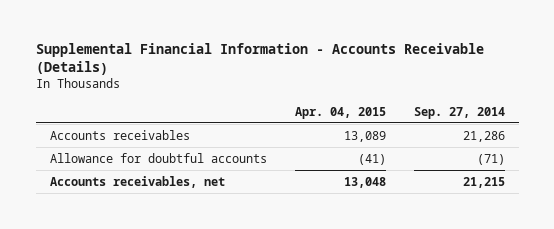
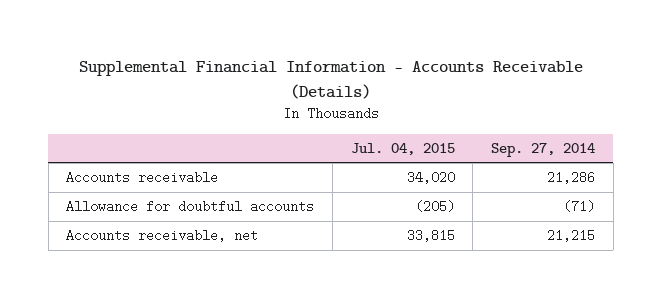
[294,106,386,119] Apr. 04, 2015 -> none
none -> [350,142,455,155] Jul. 04, 2015
[49,129,190,140] Accounts receivables -> [66,171,219,185] Accounts receivable
[49,175,225,188] Accounts receivables, net -> [66,229,259,243] Accounts receivable, net

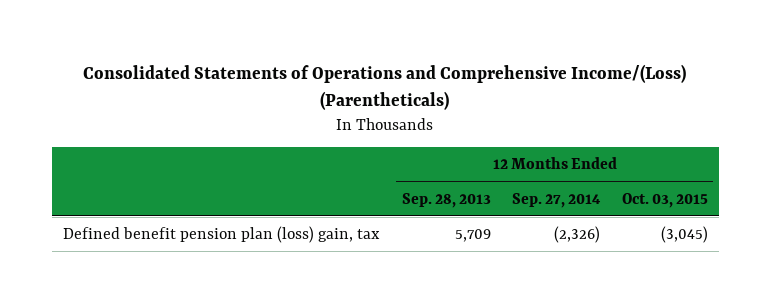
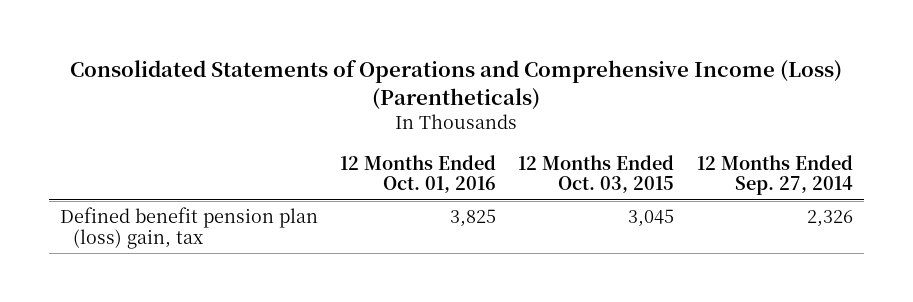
[83,64,687,111] Consolidated Statements of Operations and Comprehensive Income/(Loss) (Parentheticals) -> [70,59,843,110] Consolidated Statements of Operations and Comprehensive Income (Loss) (Parentheticals)
[401,192,491,208] Sep. 28, 2013 -> none
none -> [340,154,497,194] 12 Months Ended Oct. 01, 2016
[554,226,601,244] (2,326) -> [806,210,853,228] 2,326
[660,226,708,244] (3,045) -> [628,209,675,228] 3,045

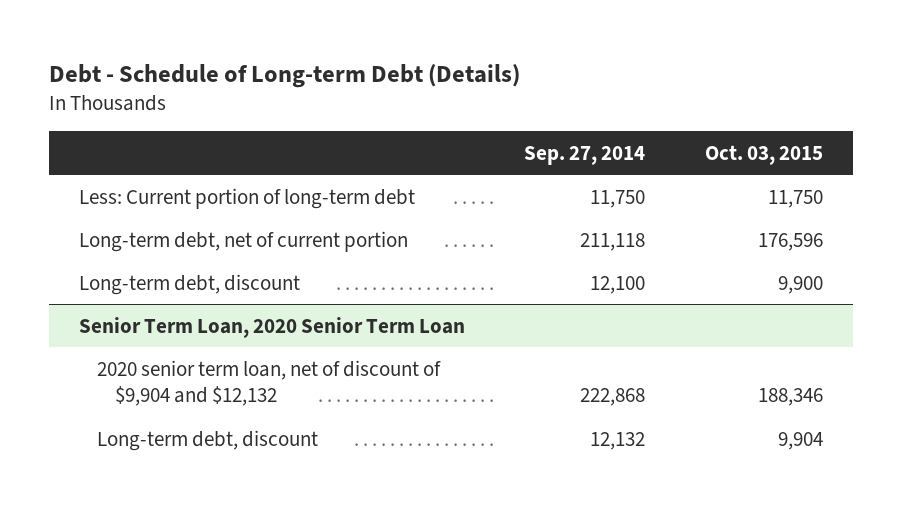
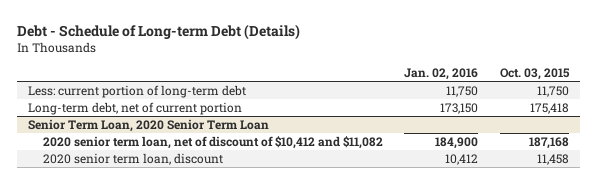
[524,145,646,165] Sep. 27, 2014 -> none
none -> [404,67,479,80] Jan. 02, 2016
[78,273,300,295] Long-term debt, discount -> none
[78,187,415,209] Less: Current portion of long-term debt -> [28,84,247,98] Less: current portion of long-term debt
[757,232,823,251] 176,596 -> [529,102,569,114] 175,418
[97,359,442,407] 2020 senior term loan, net of discount of $9,904 and $12,132 -> [42,135,383,149] 2020 senior term loan, net of discount of $10,412 and $11,082
[757,388,823,407] 188,346 -> [528,136,569,149] 187,168
[97,429,319,451] Long-term debt, discount -> [42,152,223,165] 2020 senior term loan, discount
[777,431,823,450] 9,904 -> [536,153,569,165] 11,458

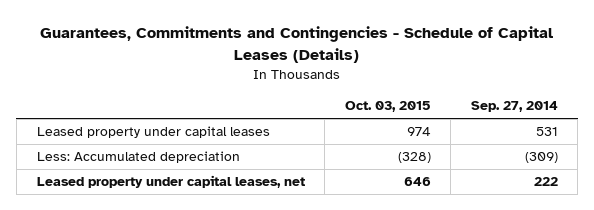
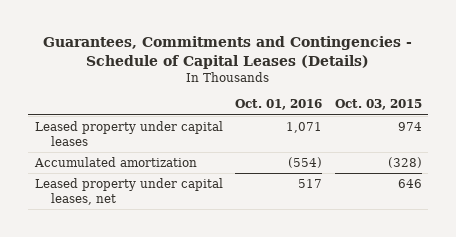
[470,101,558,113] Sep. 27, 2014 -> none
none -> [235,99,323,111] Oct. 01, 2016
[36,151,240,164] Less: Accumulated depreciation -> [33,156,197,167] Accumulated amortization

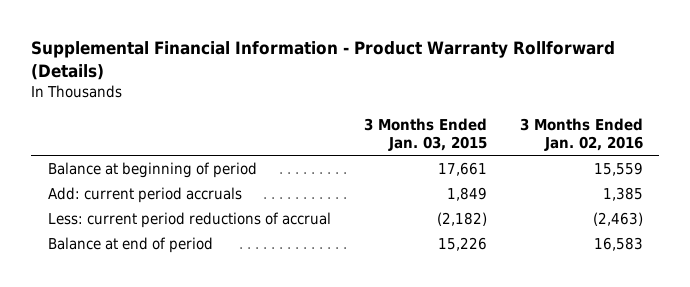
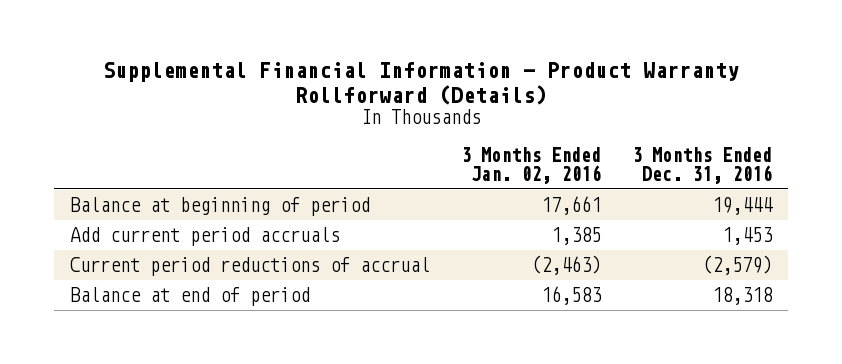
[363,118,487,152] 3 Months Ended Jan. 03, 2015 -> none
none -> [632,146,773,184] 3 Months Ended Dec. 31, 2016
[593,161,643,176] 15,559 -> [540,196,601,216] 17,661
[47,186,242,203] Add: current period accruals -> [69,227,340,247] Add current period accruals
[47,211,331,228] Less: current period reductions of accrual -> [69,257,430,277] Current period reductions of accrual

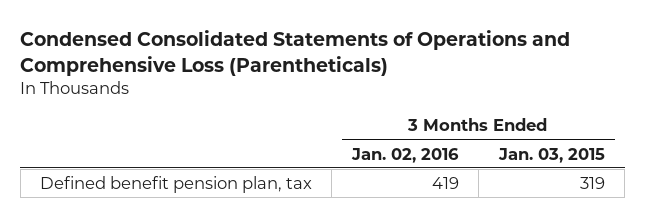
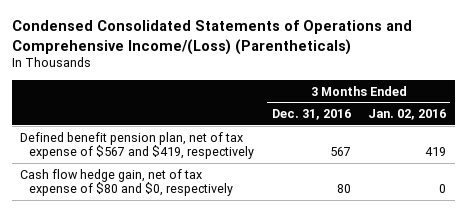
[20,30,571,76] Condensed Consolidated Statements of Operations and Comprehensive Loss (Parentheticals) -> [11,20,412,55] Condensed Consolidated Statements of Operations and Comprehensive Income/(Loss) (Parentheticals)
[497,147,605,163] Jan. 03, 2015 -> none
none -> [271,108,351,120] Dec. 31, 2016
[40,176,313,194] Defined benefit pension plan, tax -> [20,131,255,160] Defined benefit pension plan, net of tax expense of $567 and $419, respectively
none -> [20,168,234,197] Cash flow hedge gain, net of tax expense of $80 and $0, respectively

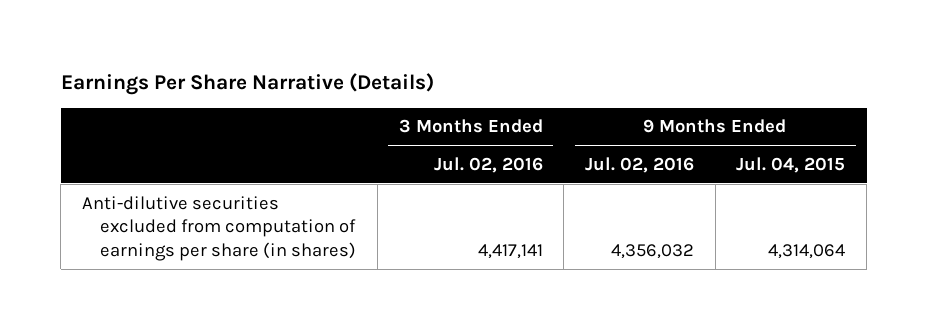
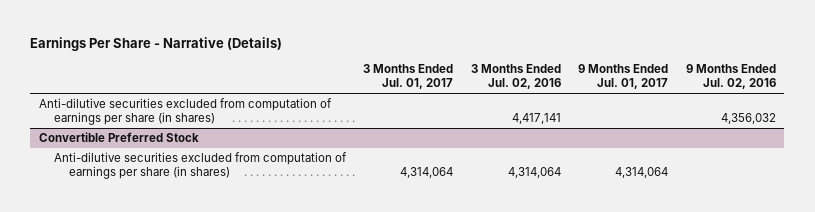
[60,73,434,96] Earnings Per Share Narrative (Details) -> [30,36,283,51] Earnings Per Share - Narrative (Details)
[736,156,846,173] Jul. 04, 2015 -> none
none -> [363,64,454,90] 3 Months Ended Jul. 01, 2017
none -> [578,64,669,90] 9 Months Ended Jul. 01, 2017
none -> [39,132,200,143] Convertible Preferred Stock
none -> [53,152,347,179] Anti-dilutive securities excluded from computation of earnings per share (in shares)

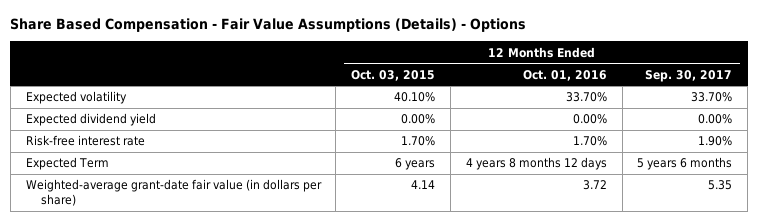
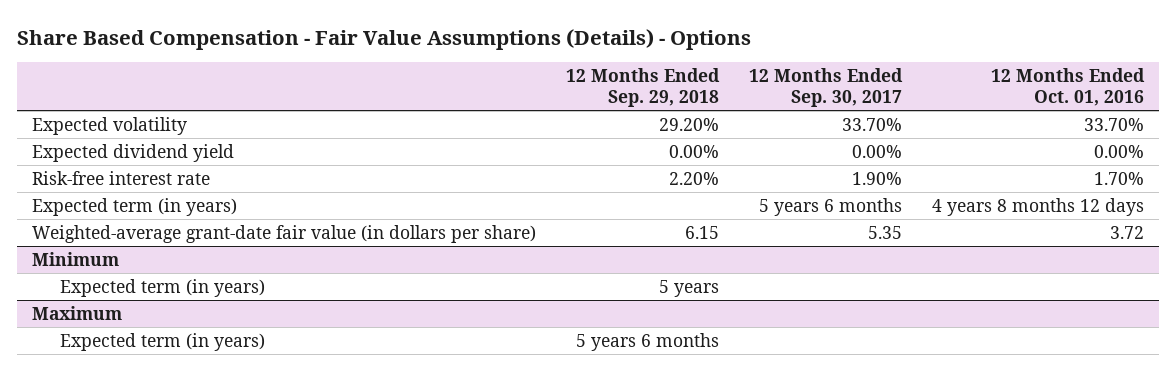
[351,69,436,81] Oct. 03, 2015 -> none
none -> [565,68,720,107] 12 Months Ended Sep. 29, 2018
[25,157,109,171] Expected Term -> [32,197,238,216] Expected term (in years)
none -> [32,251,120,266] Minimum
none -> [59,278,265,297] Expected term (in years)
none -> [32,305,123,320] Maximum
none -> [59,332,265,351] Expected term (in years)

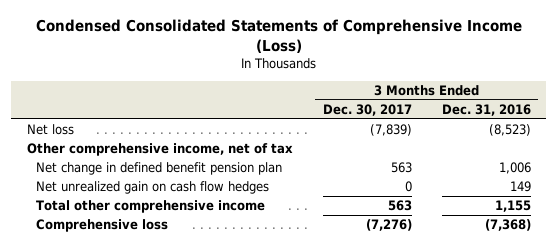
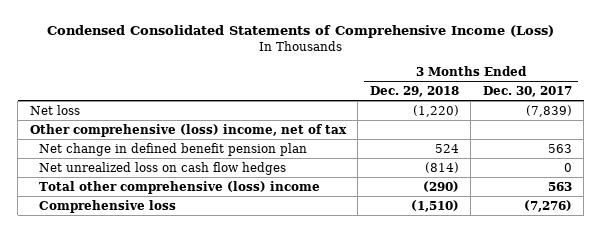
[441,103,531,116] Dec. 31, 2016 -> none
none -> [369,85,459,97] Dec. 29, 2018
[26,143,293,157] Other comprehensive income, net of tax -> [29,123,347,137] Other comprehensive (loss) income, net of tax
[36,181,270,195] Net unrealized gain on cash flow hedges -> [38,161,286,175] Net unrealized loss on cash flow hedges
[36,200,266,214] Total other comprehensive income -> [38,180,320,194] Total other comprehensive (loss) income

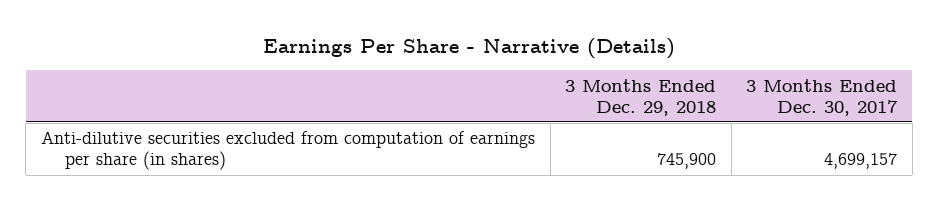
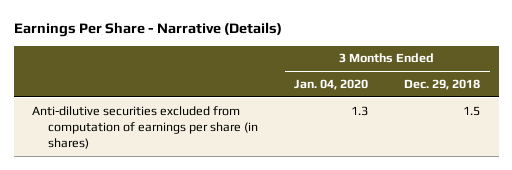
[746,78,899,116] 3 Months Ended Dec. 30, 2017 -> none
none -> [293,78,368,90] Jan. 04, 2020
[657,153,717,170] 745,900 -> [463,105,481,116] 1.5

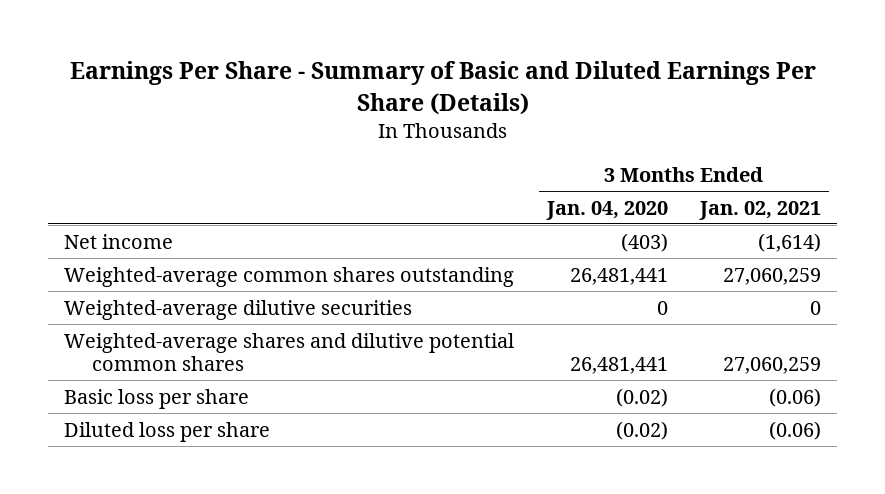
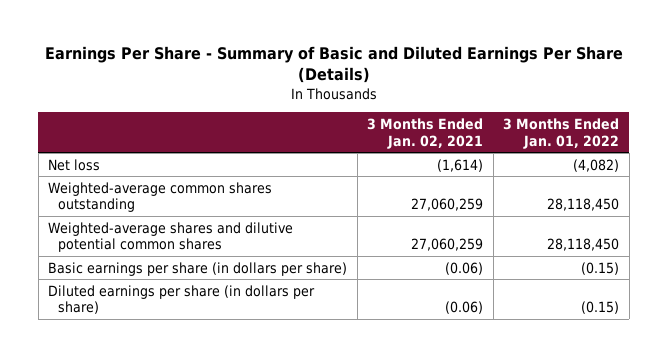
[545,200,668,220] Jan. 04, 2020 -> none
none -> [503,117,620,149] 3 Months Ended Jan. 01, 2022
[64,233,174,249] Net income -> [48,158,101,171] Net loss
[64,299,413,320] Weighted-average dilutive securities -> none
[64,388,250,409] Basic loss per share -> [48,261,348,276] Basic earnings per share (in dollars per share)
[64,421,271,442] Diluted loss per share -> [48,284,316,315] Diluted earnings per share (in dollars per share)

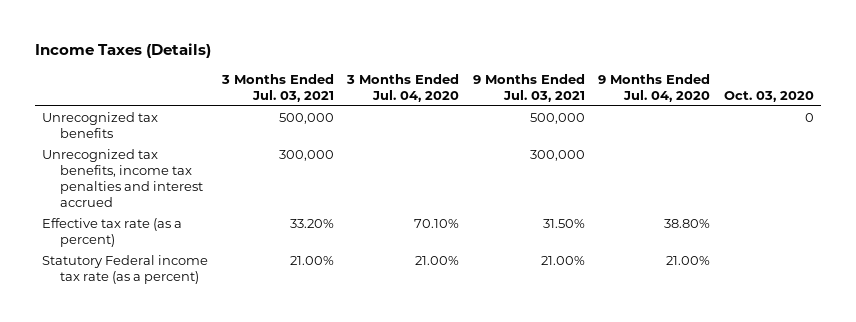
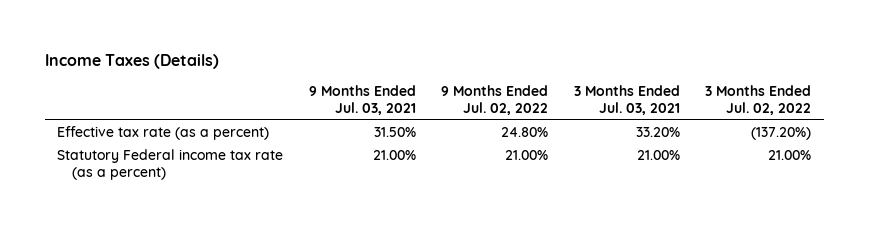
[346,73,460,102] 3 Months Ended Jul. 04, 2020 -> none
[598,73,711,102] 9 Months Ended Jul. 04, 2020 -> none
[724,90,815,102] Oct. 03, 2020 -> none
none -> [441,85,549,115] 9 Months Ended Jul. 02, 2022
none -> [705,85,812,115] 3 Months Ended Jul. 02, 2022
[42,112,159,139] Unrecognized tax benefits -> none
[42,149,203,208] Unrecognized tax benefits, income tax penalties and interest accrued -> none

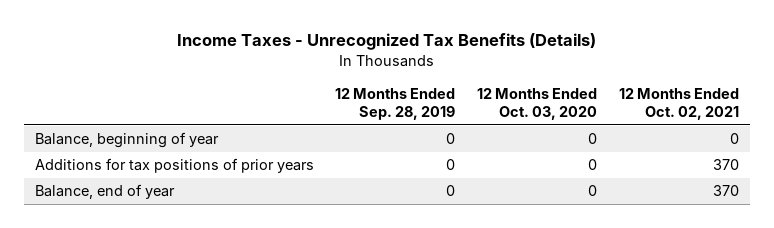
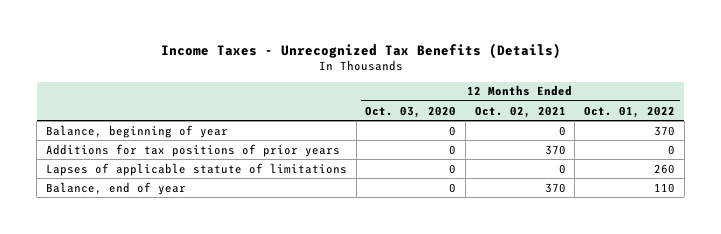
[335,87,456,121] 12 Months Ended Sep. 28, 2019 -> none
none -> [584,105,676,118] Oct. 01, 2022
none -> [45,162,347,176] Lapses of applicable statute of limitations

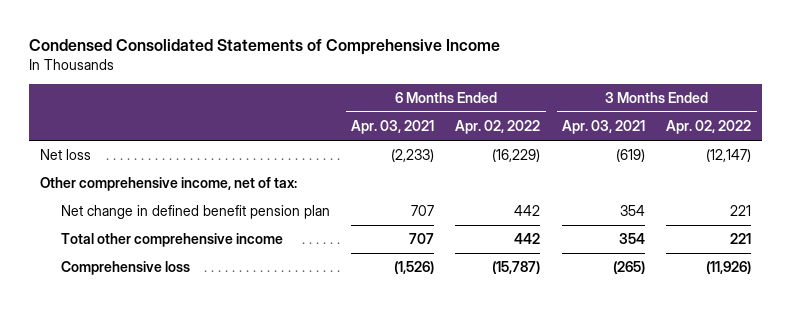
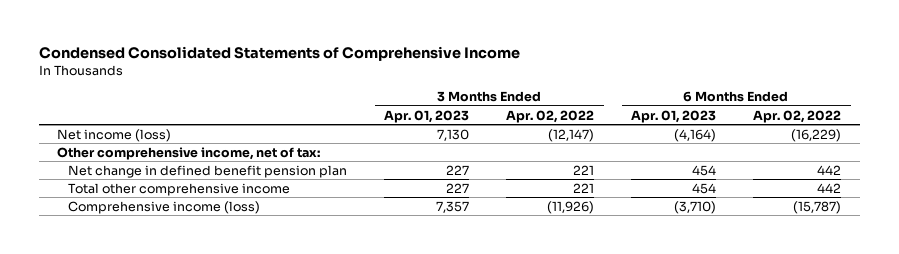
[351,120,435,135] Apr. 03, 2021 -> none
[561,120,645,135] Apr. 03, 2021 -> none
none -> [384,109,470,123] Apr. 01, 2023
none -> [631,109,717,123] Apr. 01, 2023
[39,149,91,161] Net loss -> [57,128,172,142] Net income (loss)
[60,261,190,276] Comprehensive loss -> [68,200,261,214] Comprehensive income (loss)

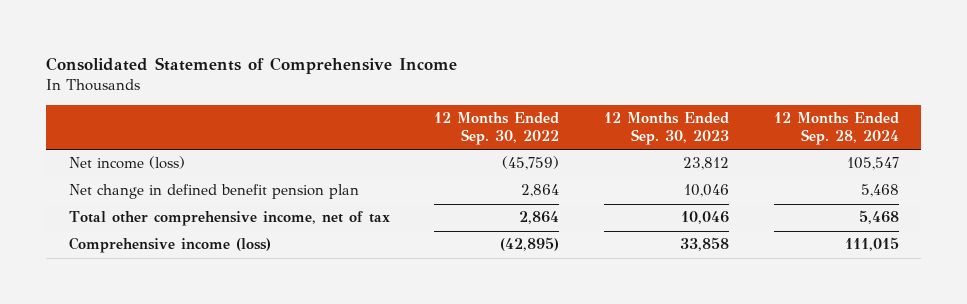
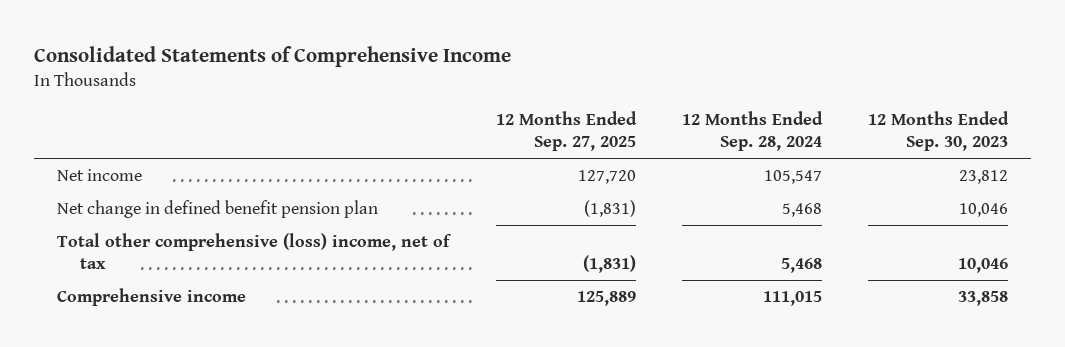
[434,112,560,146] 12 Months Ended Sep. 30, 2022 -> none
none -> [495,111,637,152] 12 Months Ended Sep. 27, 2025
[68,156,185,170] Net income (loss) -> [57,169,143,182] Net income
[68,211,390,227] Total other comprehensive income, net of tax -> [57,233,453,269] Total other comprehensive (loss) income, net of tax
[68,237,271,254] Comprehensive income (loss) -> [57,288,247,307] Comprehensive income

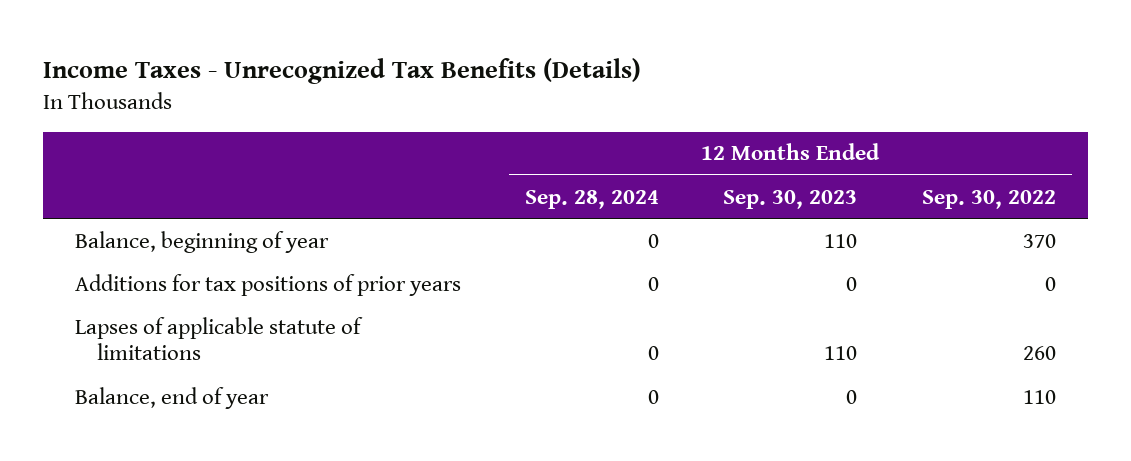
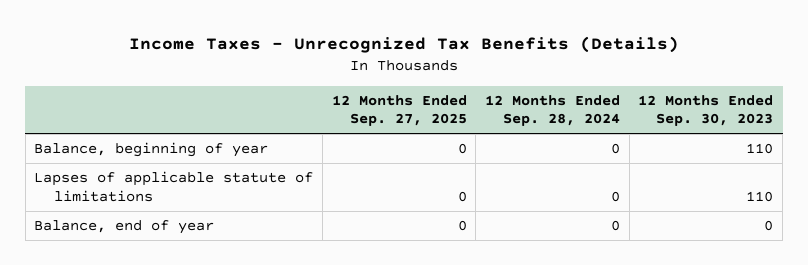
[921,189,1056,209] Sep. 30, 2022 -> none
none -> [331,94,467,127] 12 Months Ended Sep. 27, 2025
[75,273,462,296] Additions for tax positions of prior years -> none

